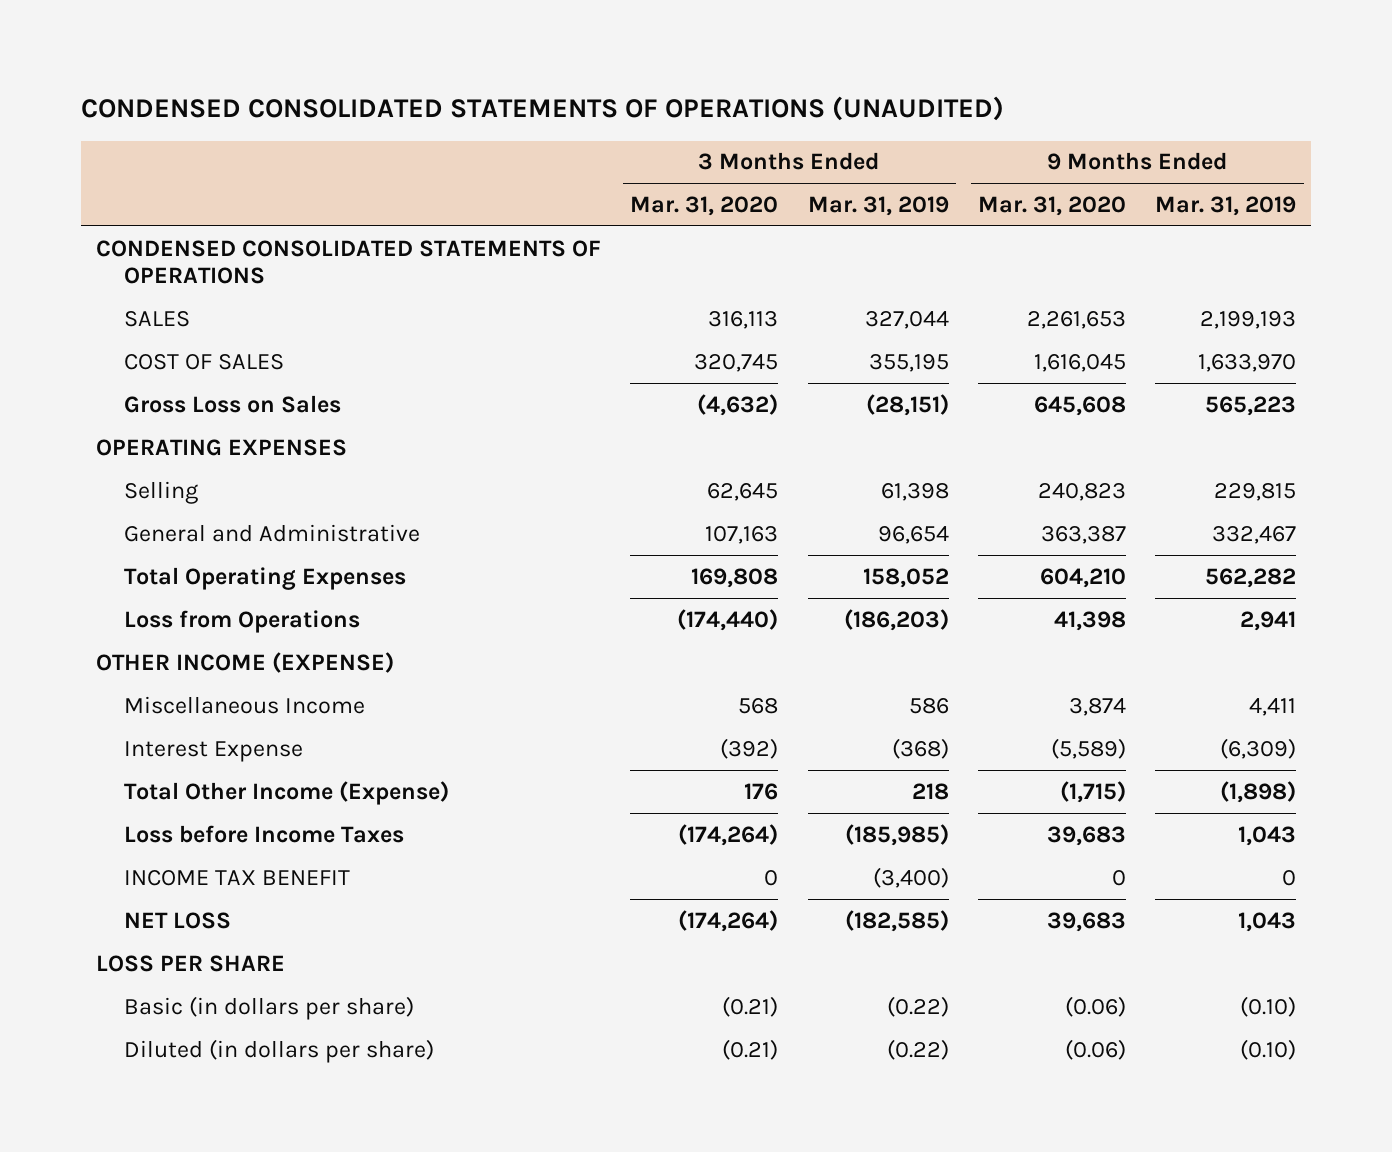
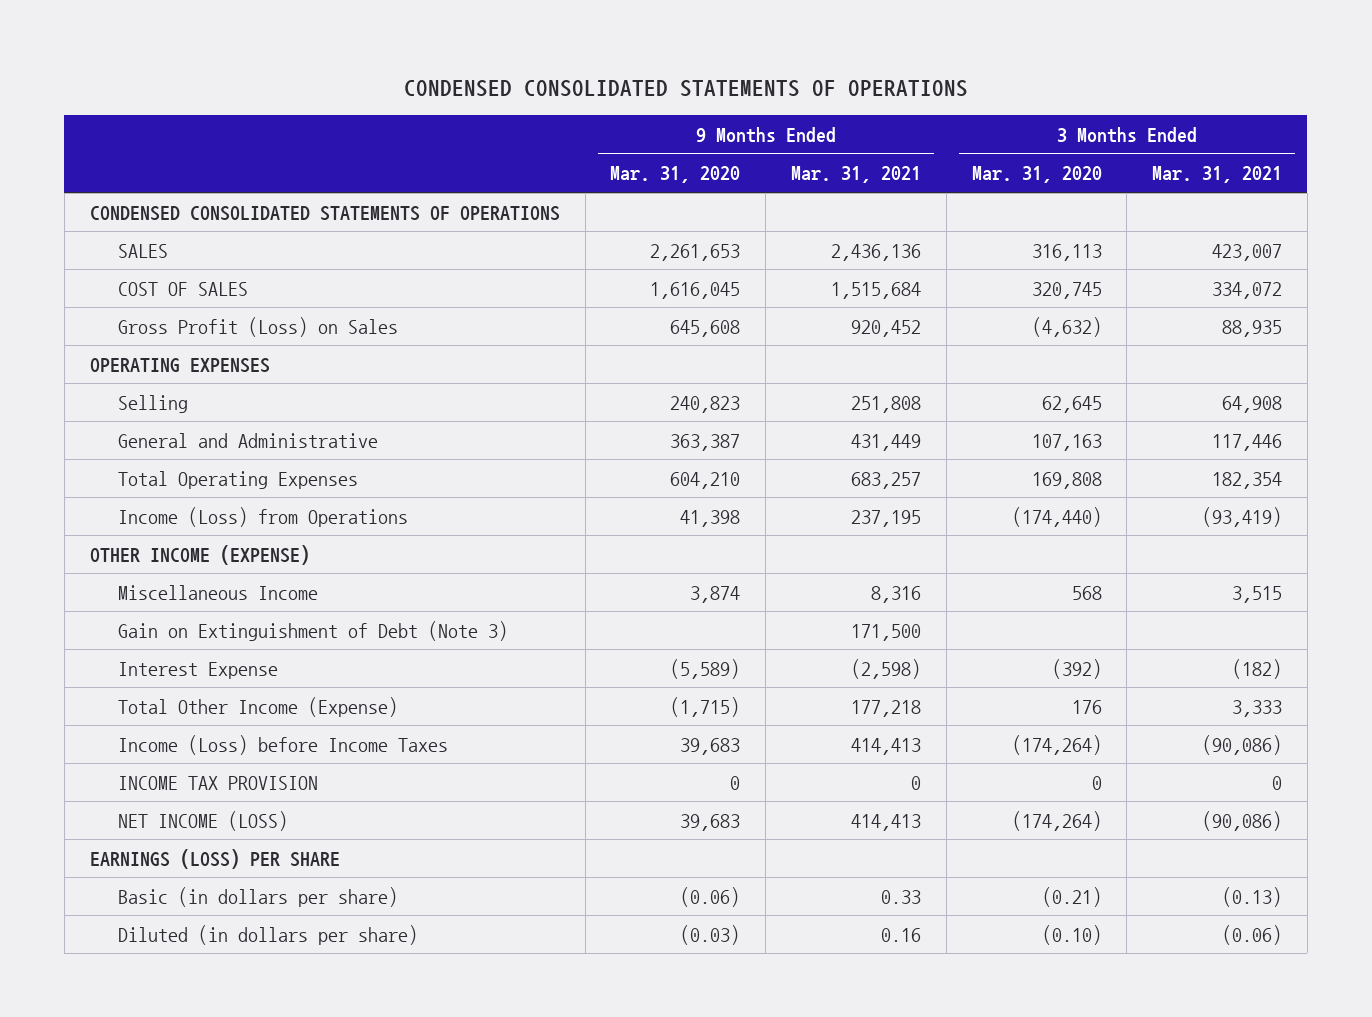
[80,96,1004,122] CONDENSED CONSOLIDATED STATEMENTS OF OPERATIONS (UNAUDITED) -> [403,80,968,98] CONDENSED CONSOLIDATED STATEMENTS OF OPERATIONS
[807,195,949,216] Mar. 31, 2019 -> none
[1155,195,1297,216] Mar. 31, 2019 -> none
none -> [790,166,921,184] Mar. 31, 2021
none -> [1152,166,1283,184] Mar. 31, 2021
[123,394,341,413] Gross Loss on Sales -> [117,316,398,337] Gross Profit (Loss) on Sales
[123,609,360,633] Loss from Operations -> [117,506,408,527] Income (Loss) from Operations
none -> [117,620,508,641] Gain on Extinguishment of Debt (Note 3)
[123,824,404,843] Loss before Income Taxes -> [117,734,448,755] Income (Loss) before Income Taxes
[123,869,350,886] INCOME TAX BENEFIT -> [117,775,318,790] INCOME TAX PROVISION
[123,911,231,929] NET LOSS -> [117,810,288,831] NET INCOME (LOSS)
[95,954,285,972] LOSS PER SHARE -> [89,848,340,869] EARNINGS (LOSS) PER SHARE
[722,1038,779,1060] (0.21) -> [1041,924,1102,945] (0.10)
[1064,1038,1126,1060] (0.06) -> [680,924,741,945] (0.03)

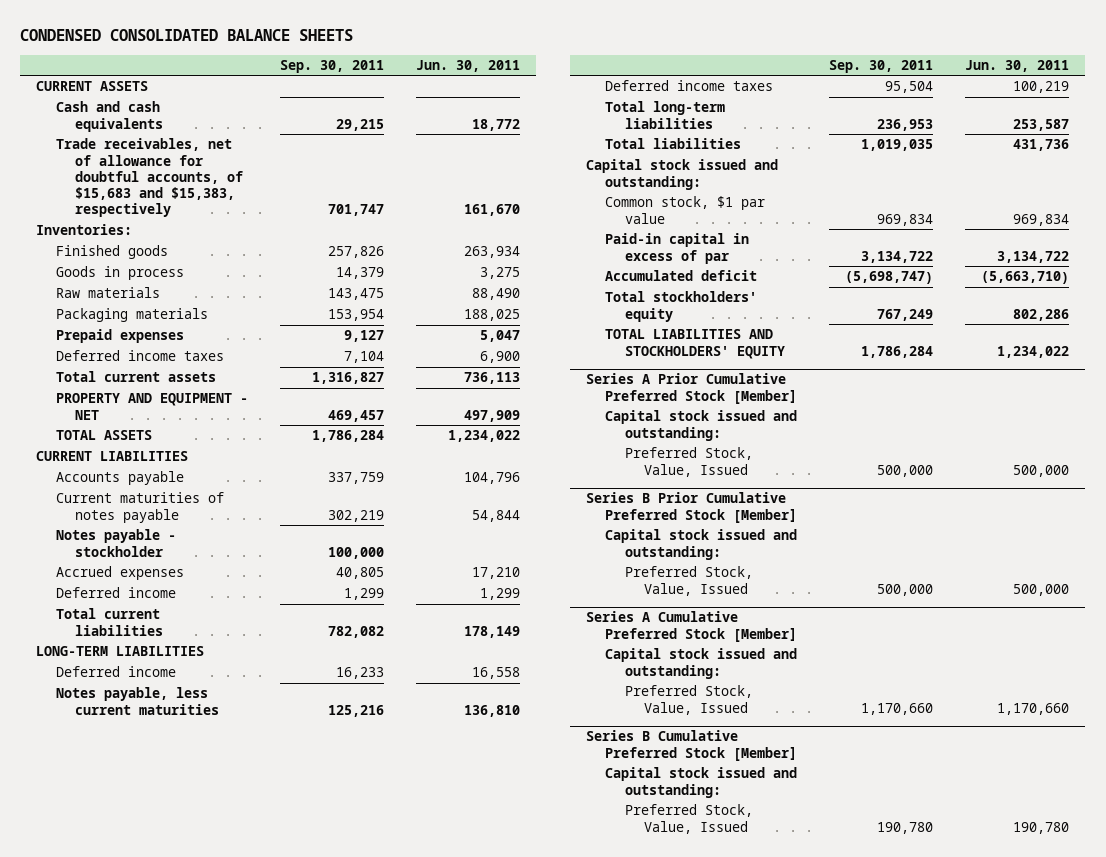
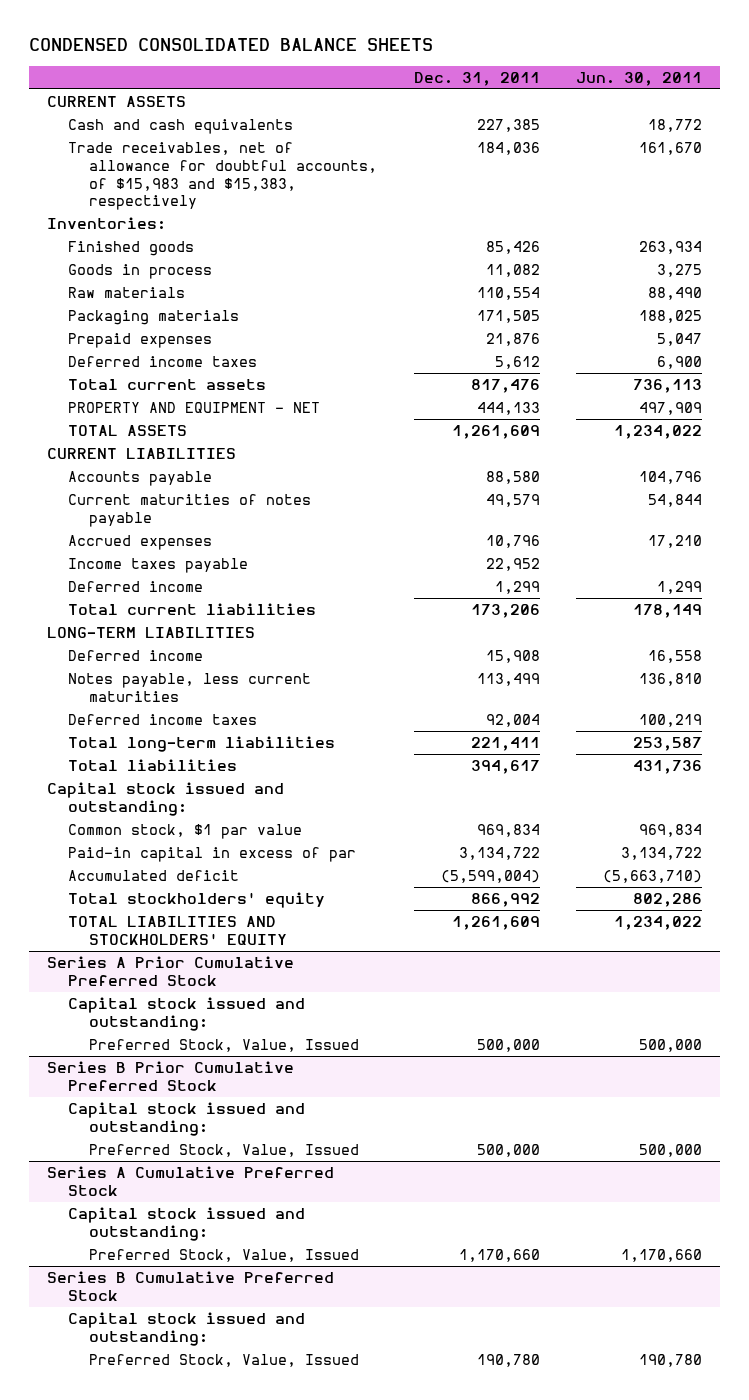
[279,59,384,73] Sep. 30, 2011 -> none
none -> [413,71,540,86] Dec. 31, 2011
[55,138,244,218] Trade receivables, net of allowance for doubtful accounts, of $15,683 and $15,383, respectively -> [68,142,378,211] Trade receivables, net of allowance for doubtful accounts, of $15,983 and $15,383, respectively
[55,529,176,557] Notes payable - stockholder -> none
none -> [68,558,249,574] Income taxes payable
[585,373,798,404] Series A Prior Cumulative Preferred Stock [Member] -> [46,956,294,986] Series A Prior Cumulative Preferred Stock
[585,492,798,523] Series B Prior Cumulative Preferred Stock [Member] -> [46,1061,294,1091] Series B Prior Cumulative Preferred Stock
[585,611,798,642] Series A Cumulative Preferred Stock [Member] -> [46,1166,334,1196] Series A Cumulative Preferred Stock
[585,730,798,761] Series B Cumulative Preferred Stock [Member] -> [46,1271,334,1301] Series B Cumulative Preferred Stock

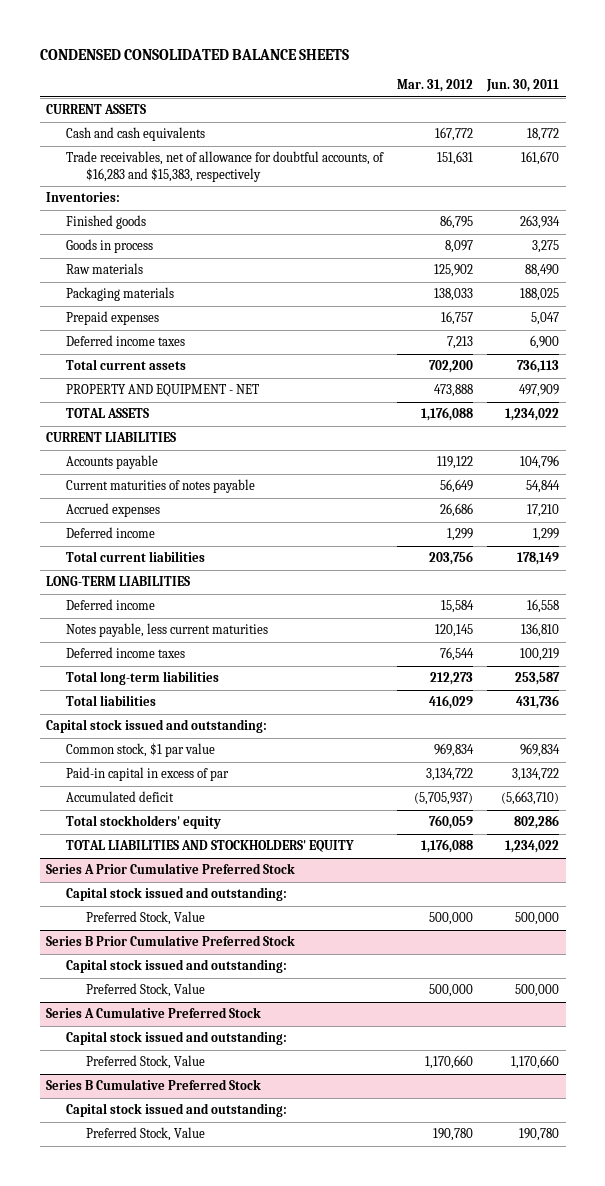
[413,71,540,86] Dec. 31, 2011 -> none
none -> [396,79,473,93] Mar. 31, 2012
[68,142,378,211] Trade receivables, net of allowance for doubtful accounts, of $15,983 and $15,383, respectively -> [66,151,385,182] Trade receivables, net of allowance for doubtful accounts, of $16,283 and $15,383, respectively
[68,558,249,574] Income taxes payable -> none
[89,1039,360,1053] Preferred Stock, Value, Issued -> [85,911,205,926] Preferred Stock, Value
[89,1144,360,1158] Preferred Stock, Value, Issued -> [85,983,205,998] Preferred Stock, Value
[89,1249,360,1263] Preferred Stock, Value, Issued -> [85,1055,205,1070] Preferred Stock, Value
[89,1354,360,1368] Preferred Stock, Value, Issued -> [85,1127,205,1142] Preferred Stock, Value

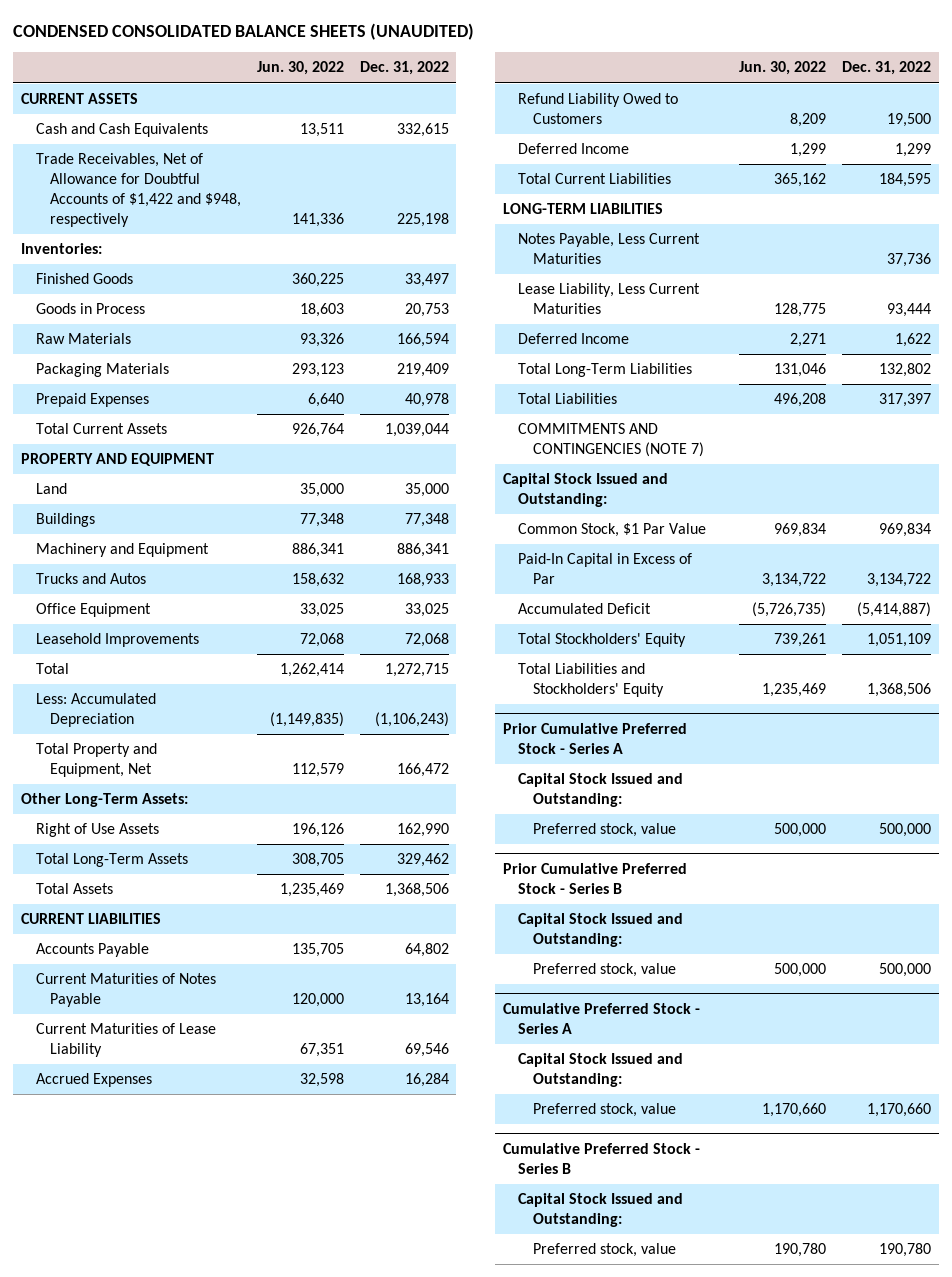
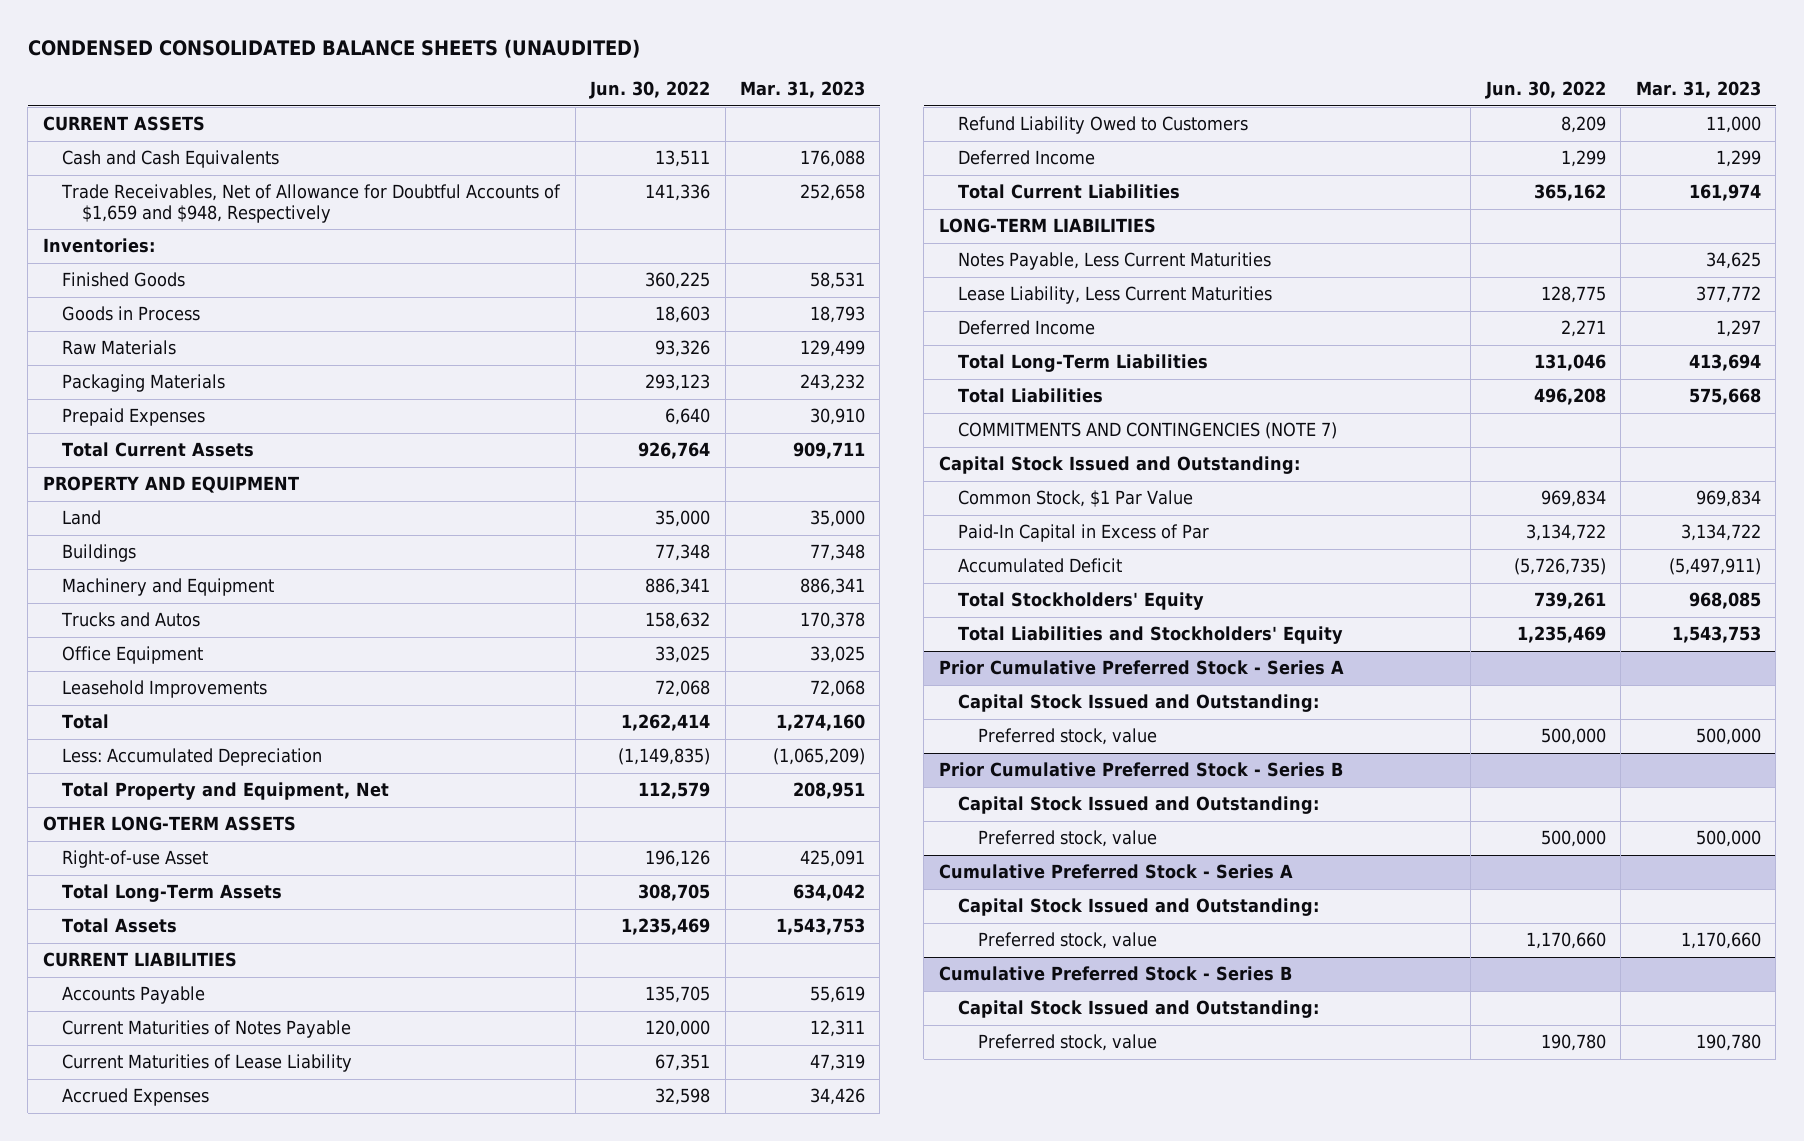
[359,61,449,76] Dec. 31, 2022 -> none
none -> [739,81,865,99] Mar. 31, 2023
[35,153,242,227] Trade Receivables, Net of Allowance for Doubtful Accounts of $1,422 and $948, respectively -> [61,184,562,223] Trade Receivables, Net of Allowance for Doubtful Accounts of $1,659 and $948, Respectively
[20,793,188,808] Other Long-Term Assets: -> [42,816,296,832] OTHER LONG-TERM ASSETS
[35,823,159,838] Right of Use Assets -> [62,850,209,869] Right-of-use Asset

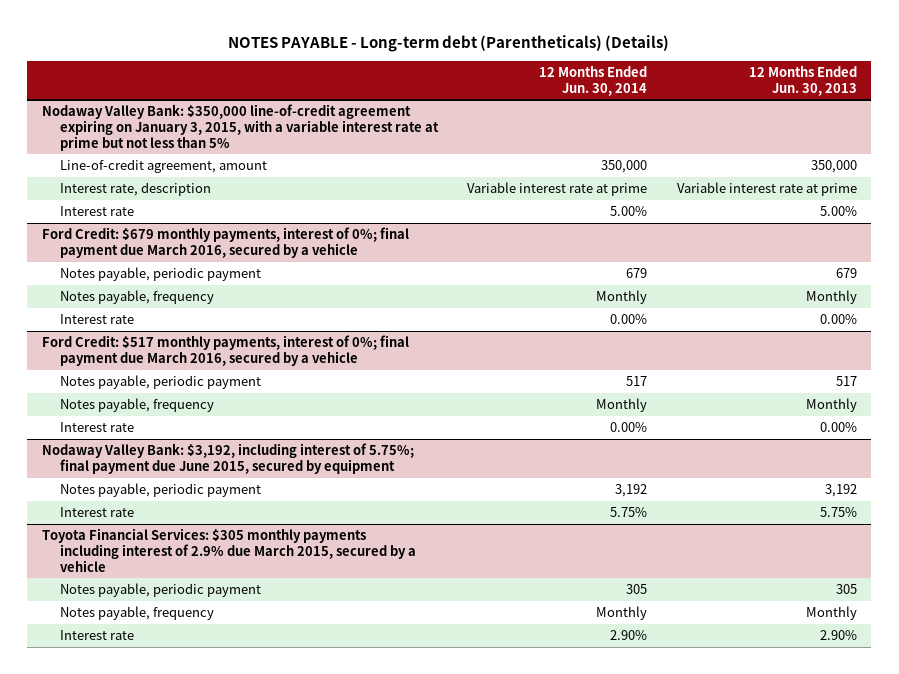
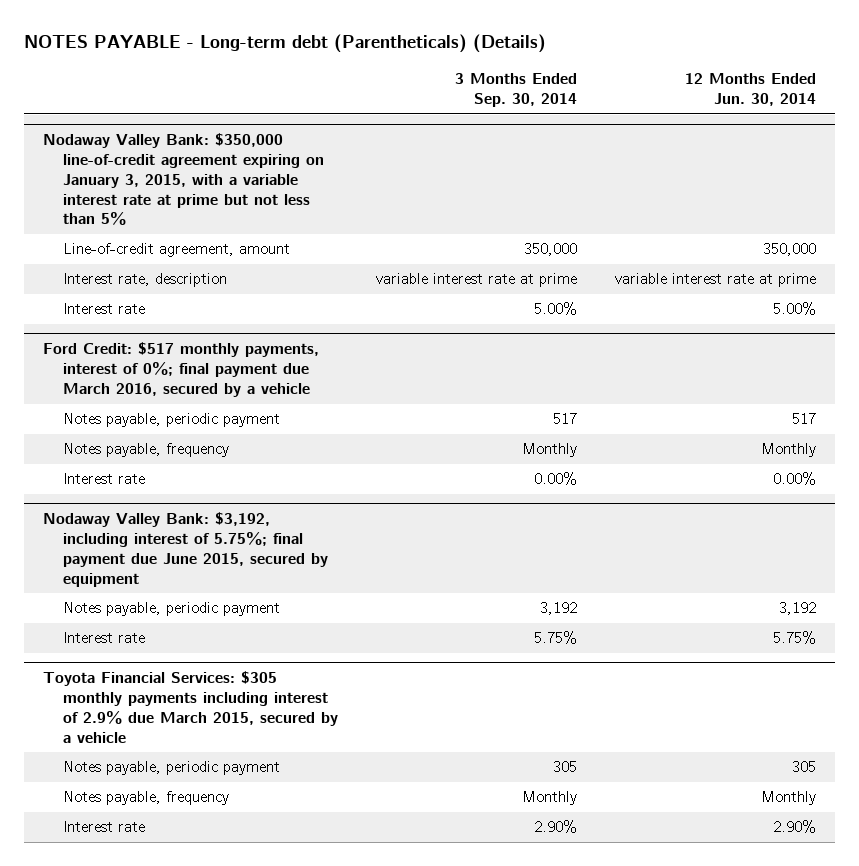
[748,65,857,96] 12 Months Ended Jun. 30, 2013 -> none
none -> [455,73,578,107] 3 Months Ended Sep. 30, 2014
[467,182,648,197] Variable interest rate at prime -> [615,273,817,288] variable interest rate at prime
[41,227,409,258] Ford Credit: $679 monthly payments, interest of 0%; final payment due March 2016, secured by a vehicle -> none
[59,267,261,282] Notes payable, periodic payment -> none
[59,290,214,305] Notes payable, frequency -> none
[59,314,134,325] Interest rate -> none

